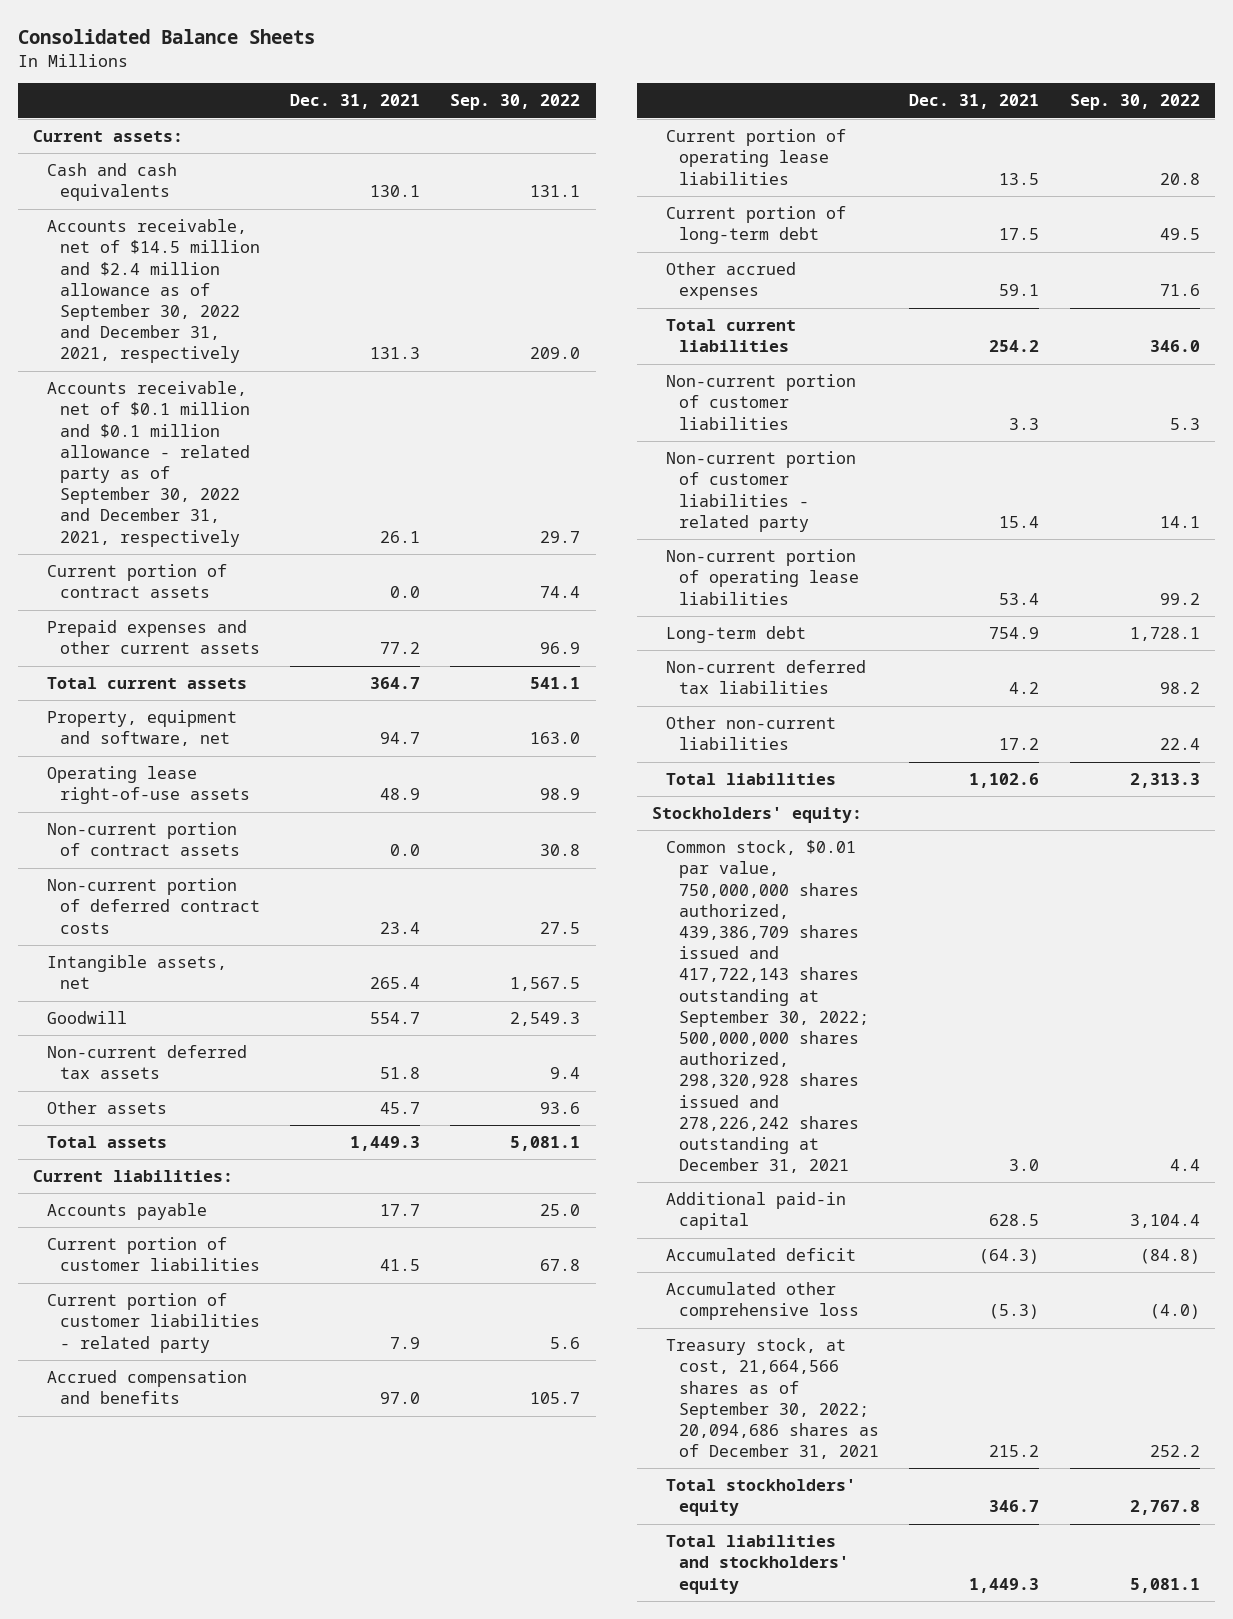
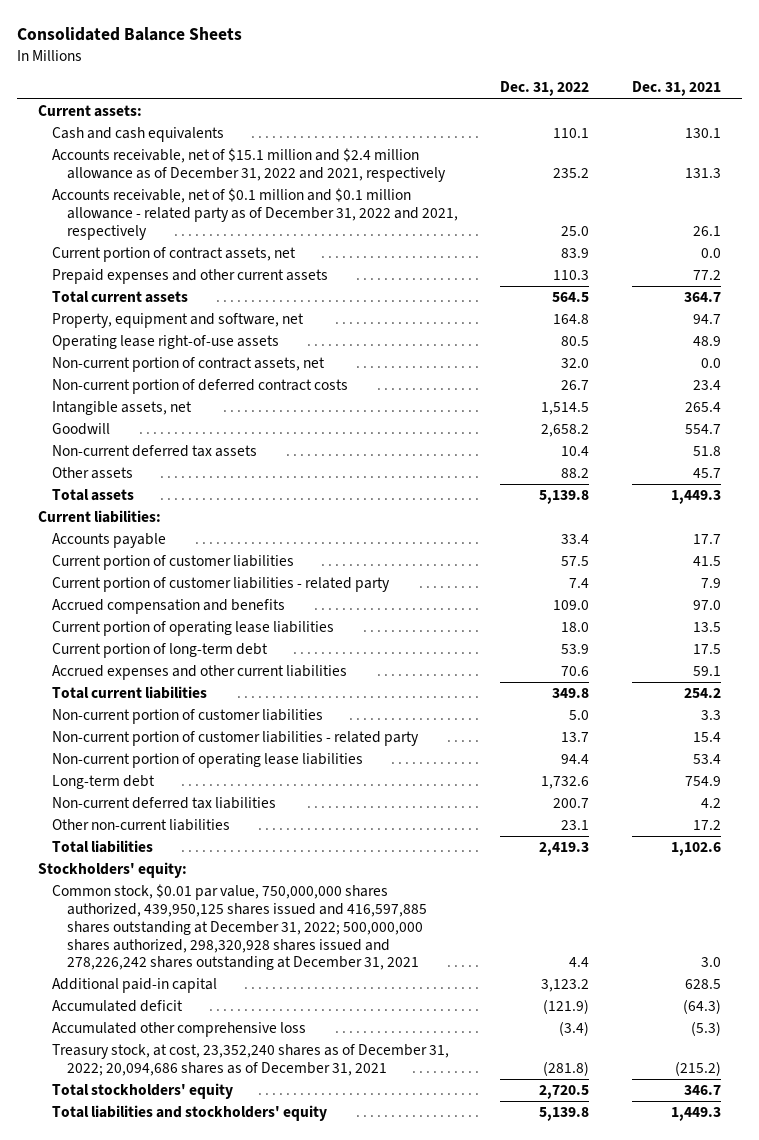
[450,94,581,111] Sep. 30, 2022 -> none
none -> [500,81,590,97] Dec. 31, 2022
[46,219,260,364] Accounts receivable, net of $14.5 million and $2.4 million allowance as of September 30, 2022 and December 31, 2021, respectively -> [52,148,446,182] Accounts receivable, net of $15.1 million and $2.4 million allowance as of December 31, 2022 and 2021, respectively
[46,381,250,547] Accounts receivable, net of $0.1 million and $0.1 million allowance - related party as of September 30, 2022 and December 31, 2021, respectively -> [52,188,458,240] Accounts receivable, net of $0.1 million and $0.1 million allowance - related party as of December 31, 2022 and 2021, respectively
[46,564,227,599] Current portion of contract assets -> [52,247,297,263] Current portion of contract assets, net
[46,822,240,857] Non-current portion of contract assets -> [52,357,326,373] Non-current portion of contract assets, net
[665,262,796,301] Other accrued expenses -> [52,665,348,681] Accrued expenses and other current liabilities
[665,840,869,1174] Common stock, $0.01 par value, 750,000,000 shares authorized, 439,386,709 shares issued and 417,722,143 shares outstanding at September 30, 2022; 500,000,000 shares authorized, 298,320,928 shares issued and 278,226,242 shares outstanding at December 31, 2021 -> [52,884,427,971] Common stock, $0.01 par value, 750,000,000 shares authorized, 439,950,125 shares issued and 416,597,885 shares outstanding at December 31, 2022; 500,000,000 shares authorized, 298,320,928 shares issued and 278,226,242 shares outstanding at December 31, 2021
[665,1338,879,1460] Treasury stock, at cost, 21,664,566 shares as of September 30, 2022; 20,094,686 shares as of December 31, 2021 -> [52,1044,450,1076] Treasury stock, at cost, 23,352,240 shares as of December 31, 2022; 20,094,686 shares as of December 31, 2021
[989,1445,1040,1458] 215.2 -> [674,1060,721,1076] (215.2)

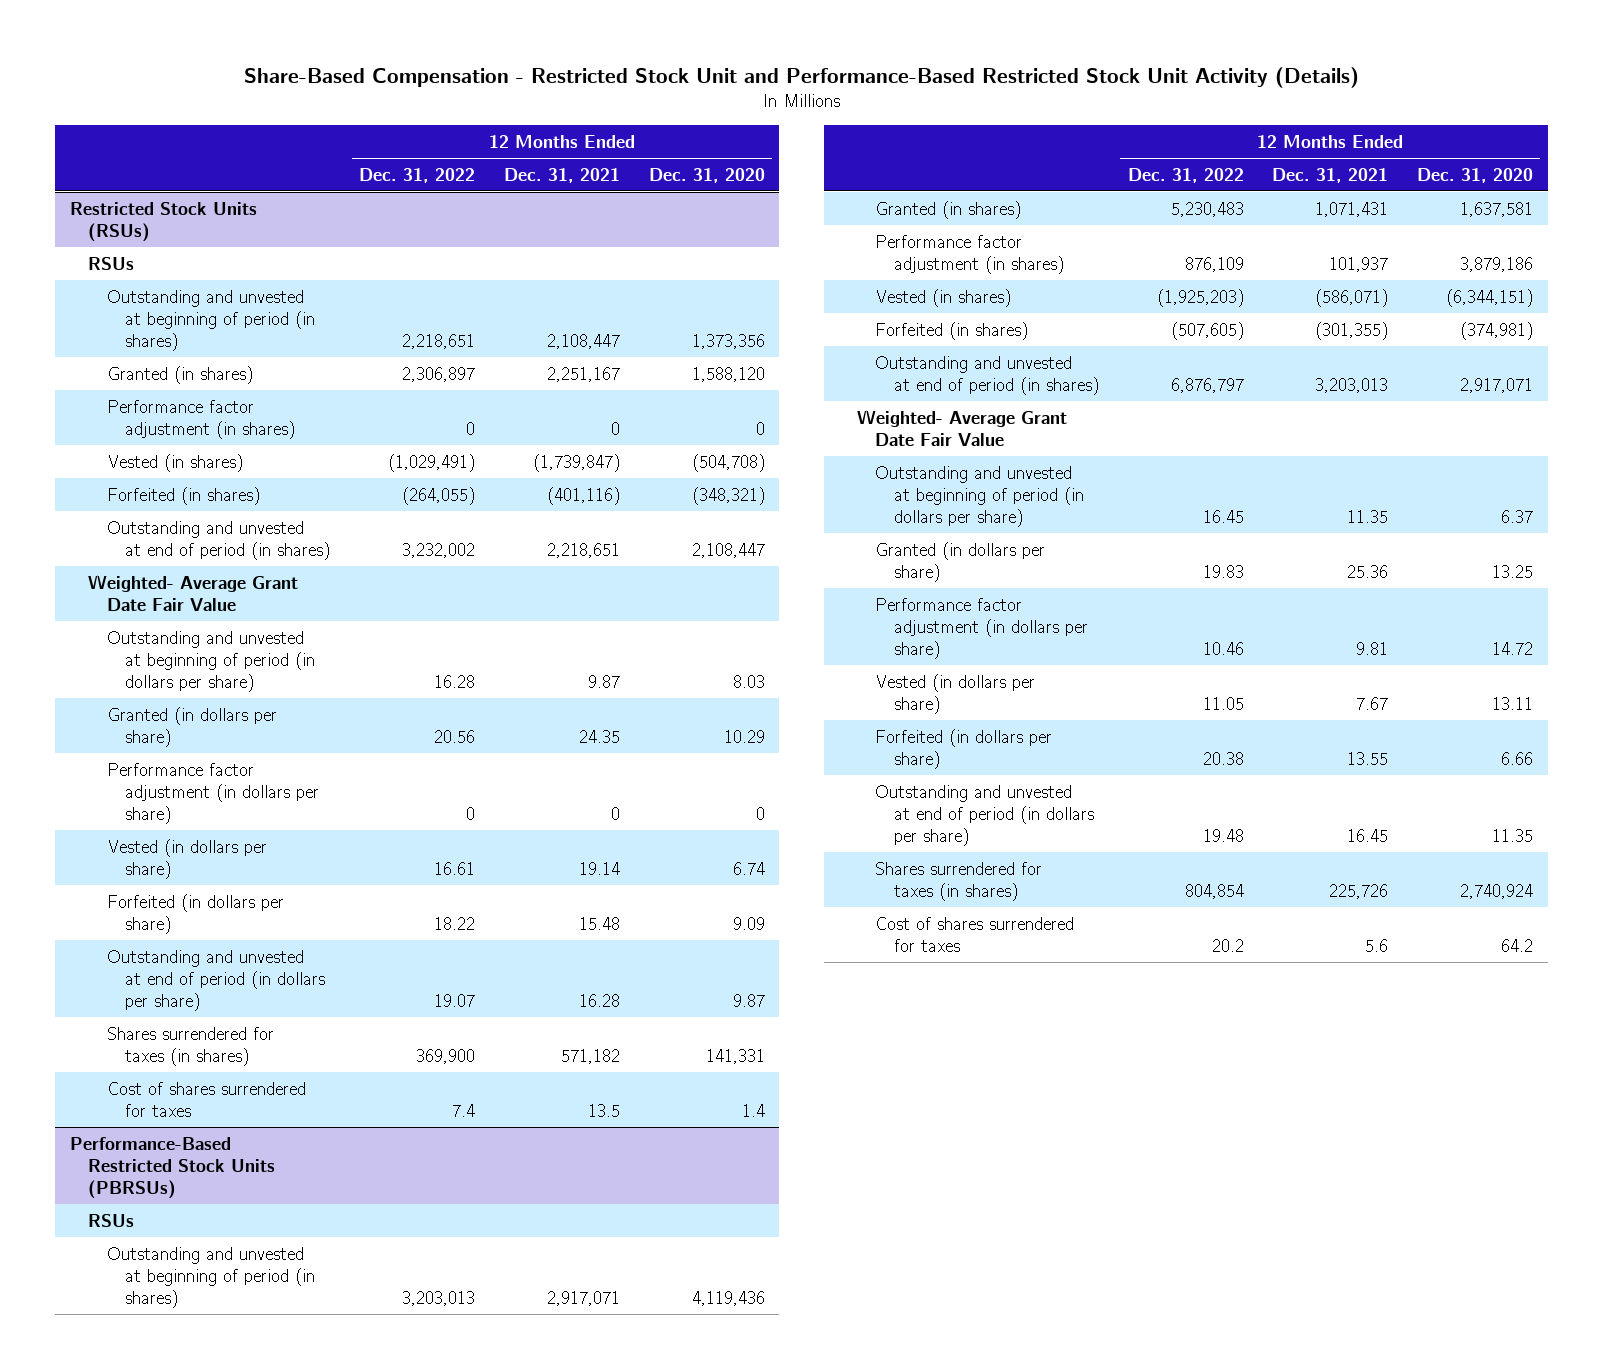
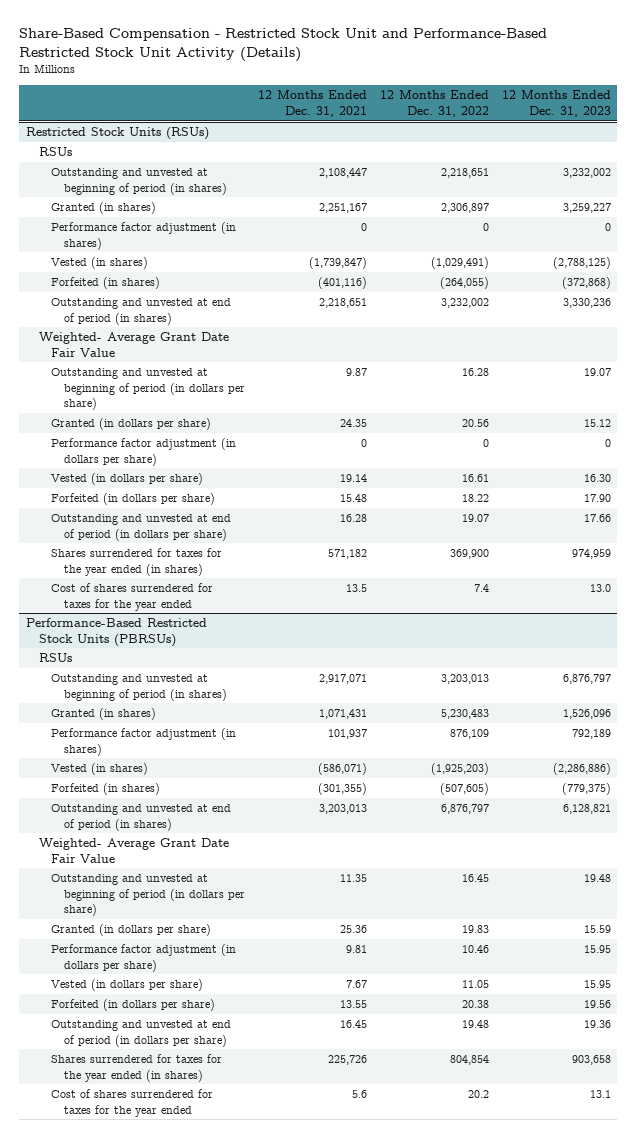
[648,167,765,183] Dec. 31, 2020 -> none
none -> [501,90,611,117] 12 Months Ended Dec. 31, 2023
[106,1026,274,1066] Shares surrendered for taxes (in shares) -> [51,547,223,576] Shares surrendered for taxes for the year ended (in shares)
[106,1081,306,1117] Cost of shares surrendered for taxes -> [51,582,214,611] Cost of shares surrendered for taxes for the year ended
[875,861,1043,901] Shares surrendered for taxes (in shares) -> [51,1053,223,1082] Shares surrendered for taxes for the year ended (in shares)
[875,916,1075,952] Cost of shares surrendered for taxes -> [51,1088,214,1117] Cost of shares surrendered for taxes for the year ended

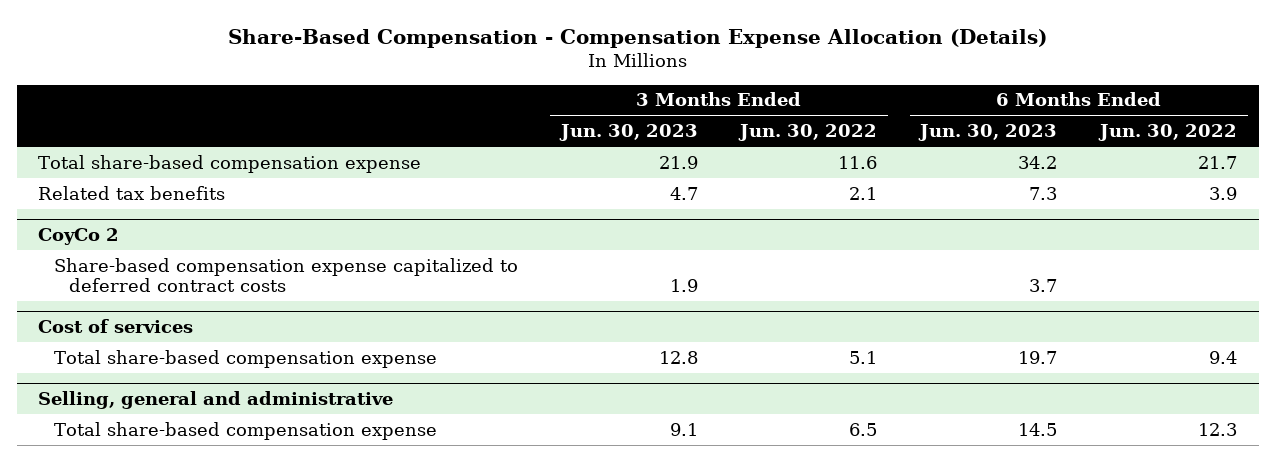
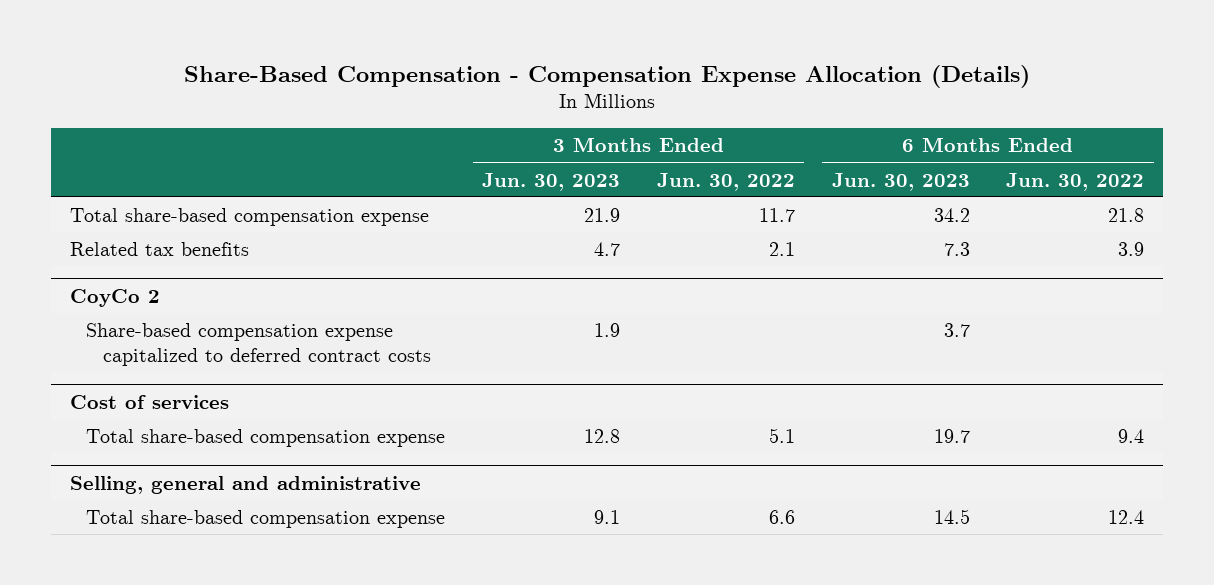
[838,155,878,169] 11.6 -> [758,208,795,223] 11.7
[1198,155,1238,169] 21.7 -> [1108,208,1145,223] 21.8
[849,422,878,436] 6.5 -> [768,510,795,525] 6.6
[1198,422,1238,436] 12.3 -> [1108,510,1145,525] 12.4

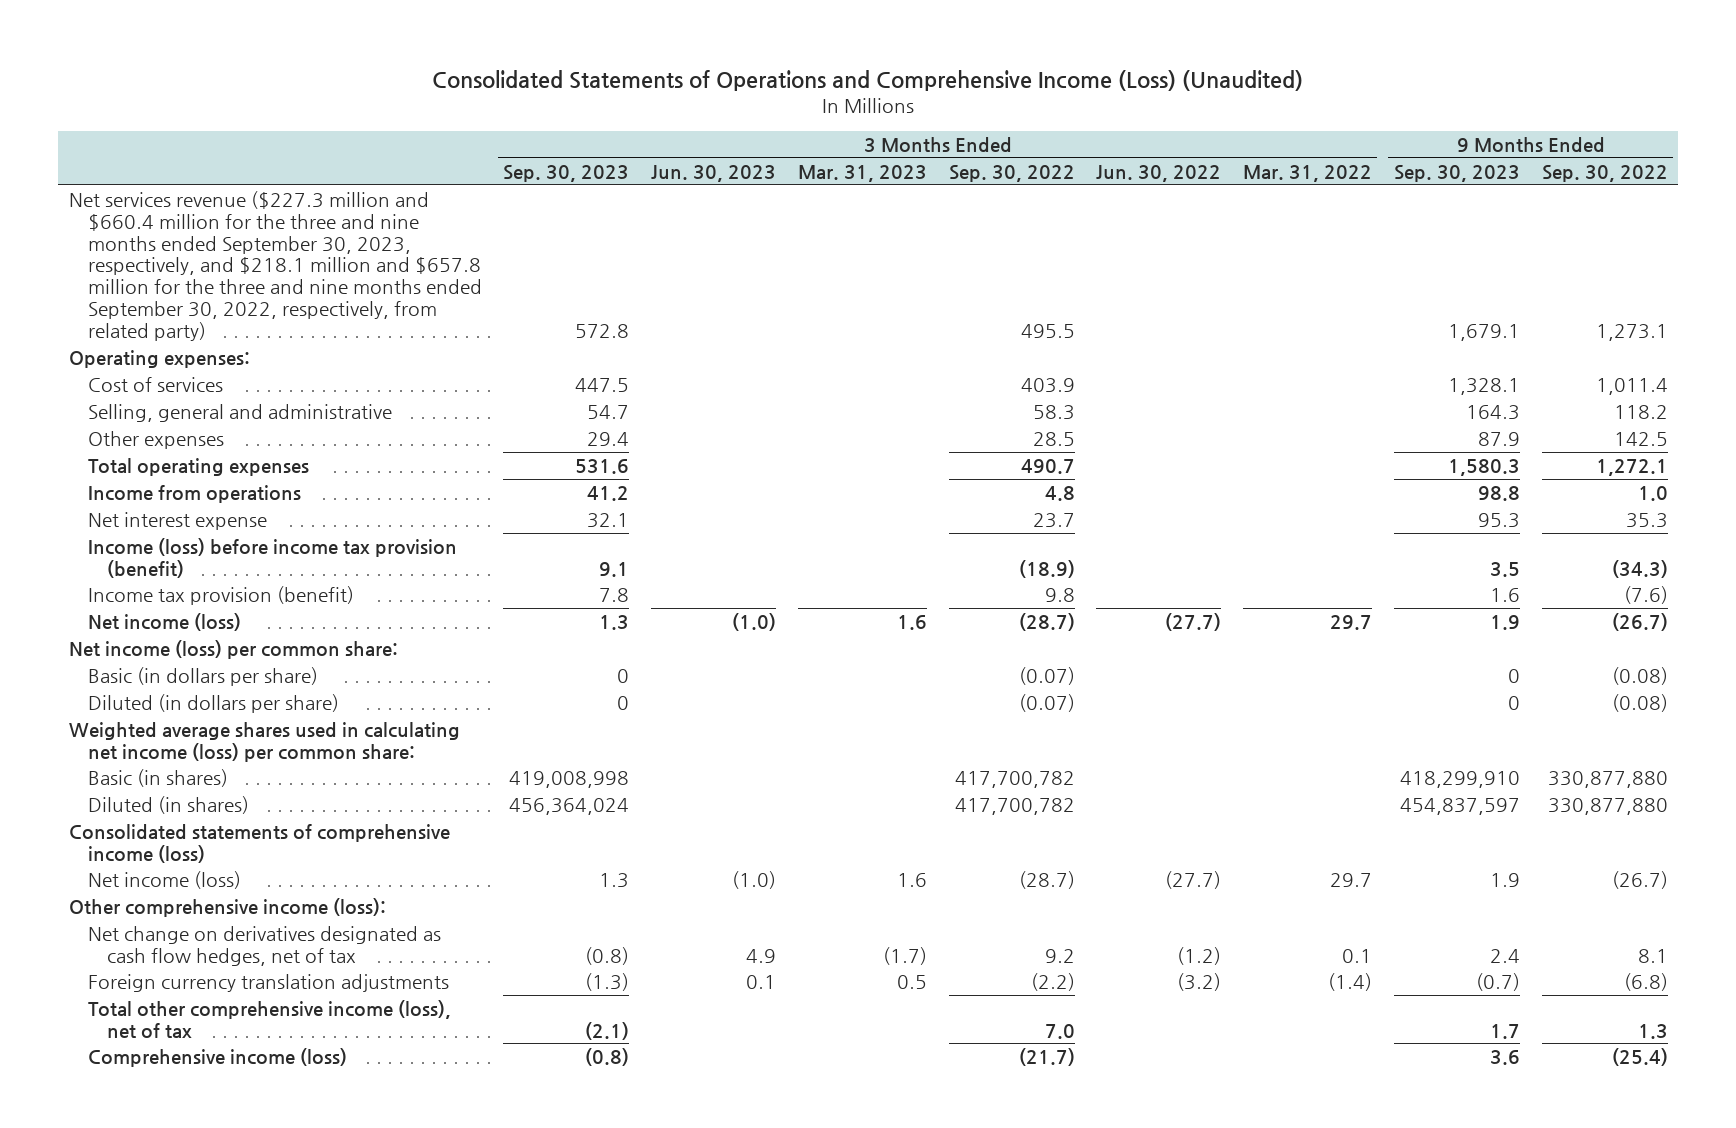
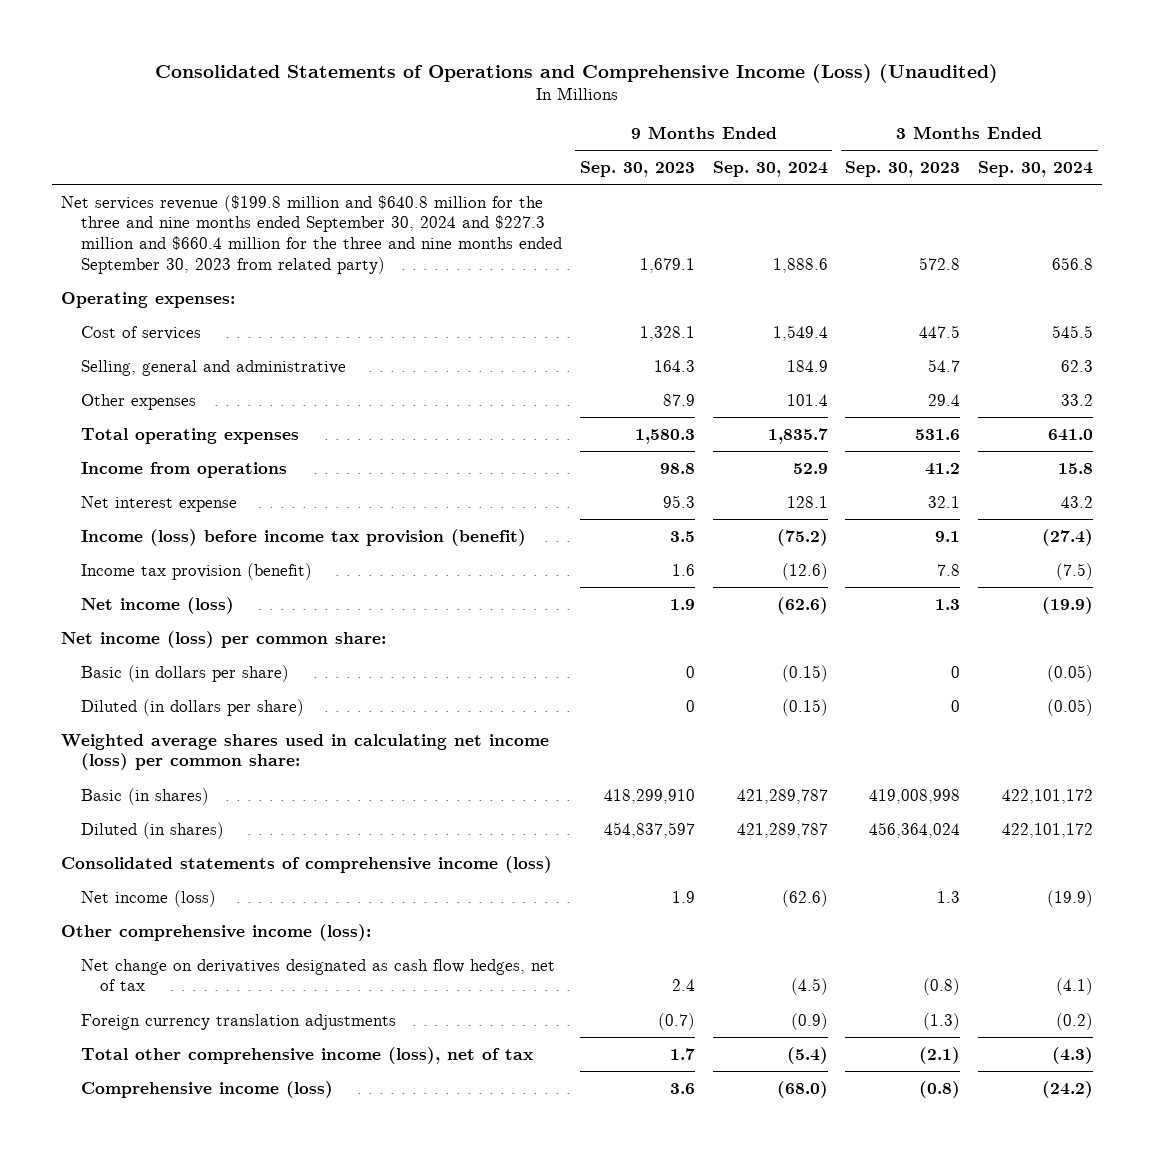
[651,164,777,182] Jun. 30, 2023 -> none
[797,164,927,182] Mar. 31, 2023 -> none
[948,164,1075,182] Sep. 30, 2022 -> none
[1096,164,1222,182] Jun. 30, 2022 -> none
[1243,164,1373,182] Mar. 31, 2022 -> none
[1541,164,1668,182] Sep. 30, 2022 -> none
none -> [712,161,828,178] Sep. 30, 2024
none -> [978,161,1094,178] Sep. 30, 2024
[68,190,482,341] Net services revenue ($227.3 million and $660.4 million for the three and nine months ended September 30, 2023, respectively, and $218.1 million and $657.8 million for the three and nine months ended September 30, 2022, respectively, from related party) -> [61,194,562,275] Net services revenue ($199.8 million and $640.8 million for the three and nine months ended September 30, 2024 and $227.3 million and $660.4 million for the three and nine months ended September 30, 2023 from related party)

